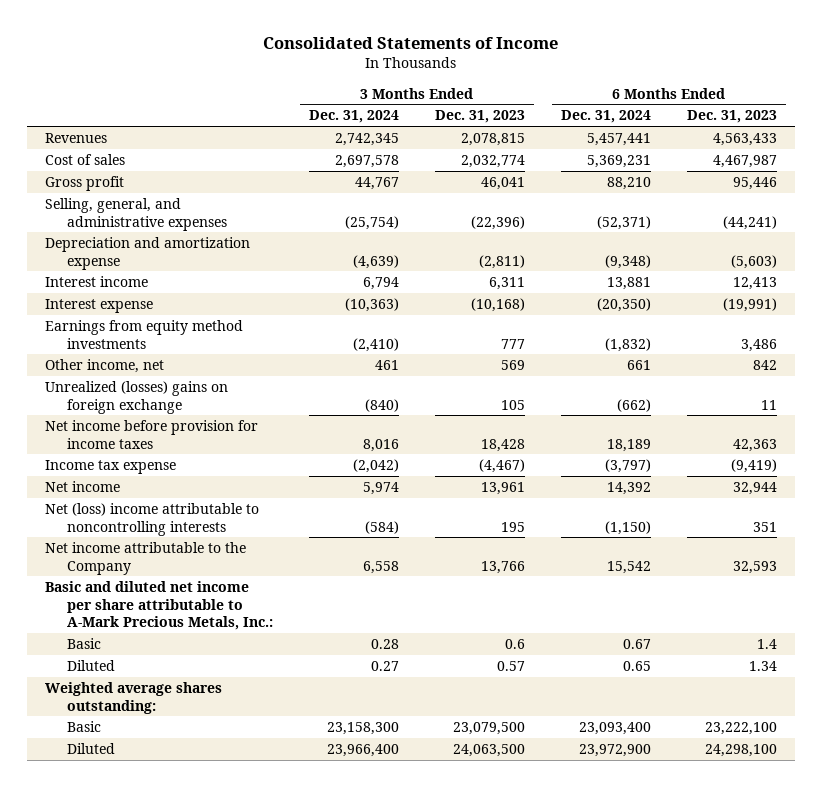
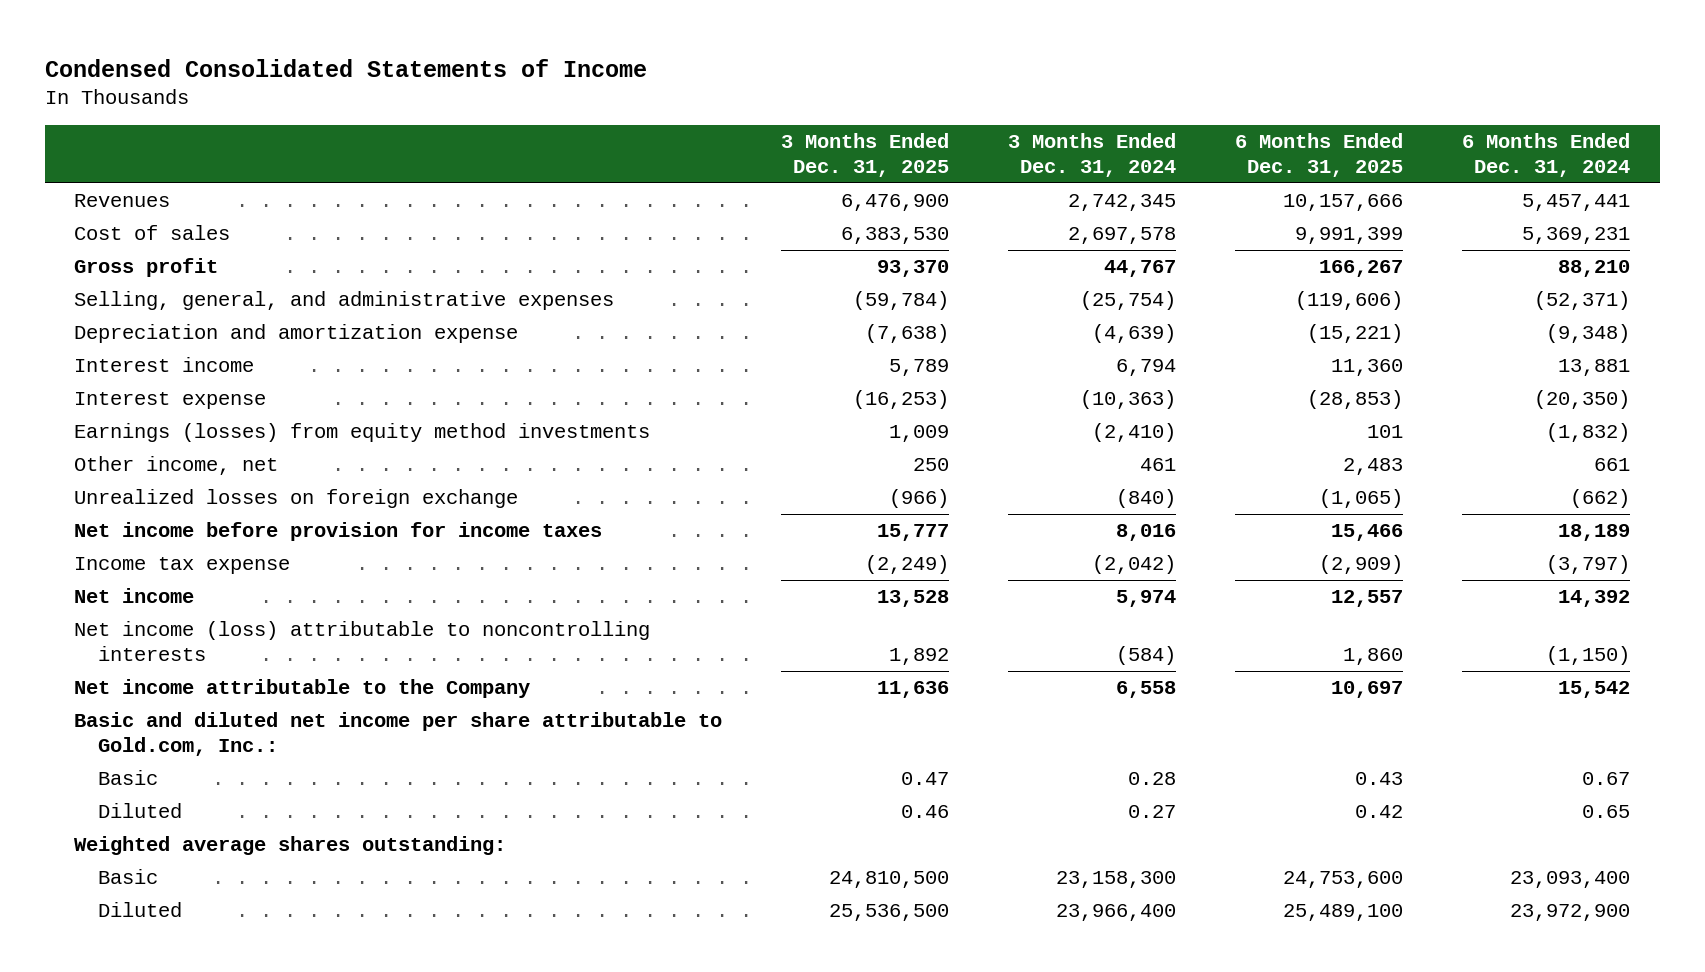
[263,37,559,50] Consolidated Statements of Income -> [44,58,647,77] Condensed Consolidated Statements of Income
[434,110,525,124] Dec. 31, 2023 -> none
[687,110,778,124] Dec. 31, 2023 -> none
none -> [781,132,950,178] 3 Months Ended Dec. 31, 2025
none -> [1235,132,1404,178] 6 Months Ended Dec. 31, 2025
[45,320,244,349] Earnings from equity method investments -> [74,423,651,443] Earnings (losses) from equity method investments
[45,381,229,414] Unrealized (losses) gains on foreign exchange -> [74,489,519,509] Unrealized losses on foreign exchange
[45,503,260,536] Net (loss) income attributable to noncontrolling interests -> [74,621,651,662] Net income (loss) attributable to noncontrolling interests
[45,581,273,631] Basic and diluted net income per share attributable to A-Mark Precious Metals, Inc.: -> [74,712,723,757] Basic and diluted net income per share attributable to Gold.com, Inc.:

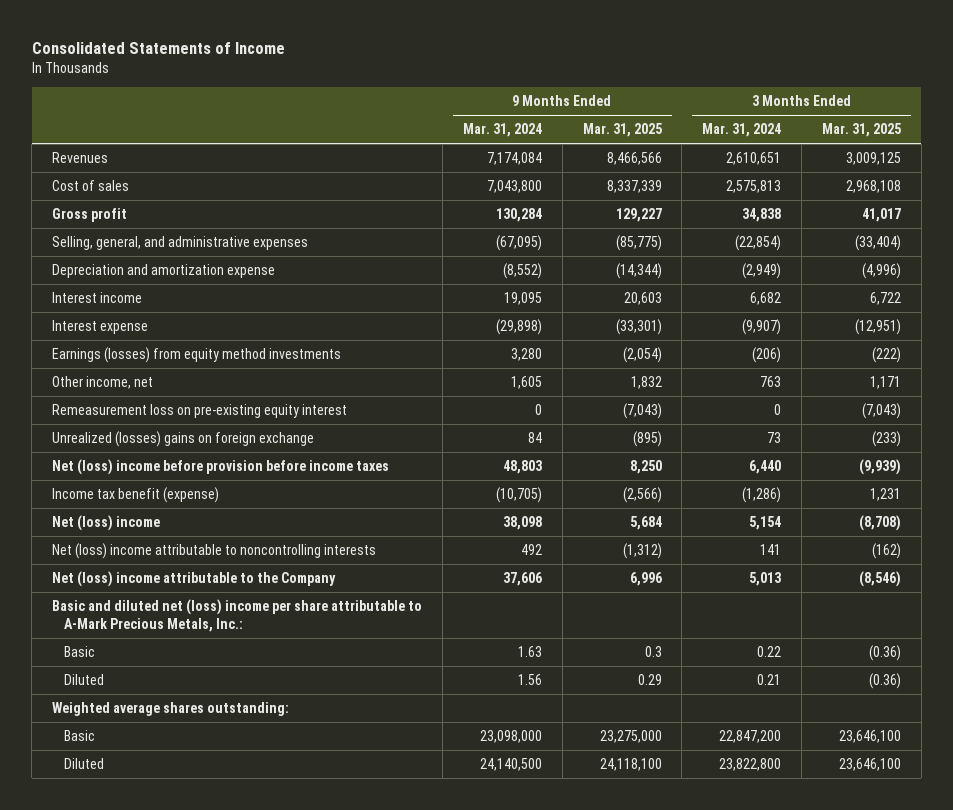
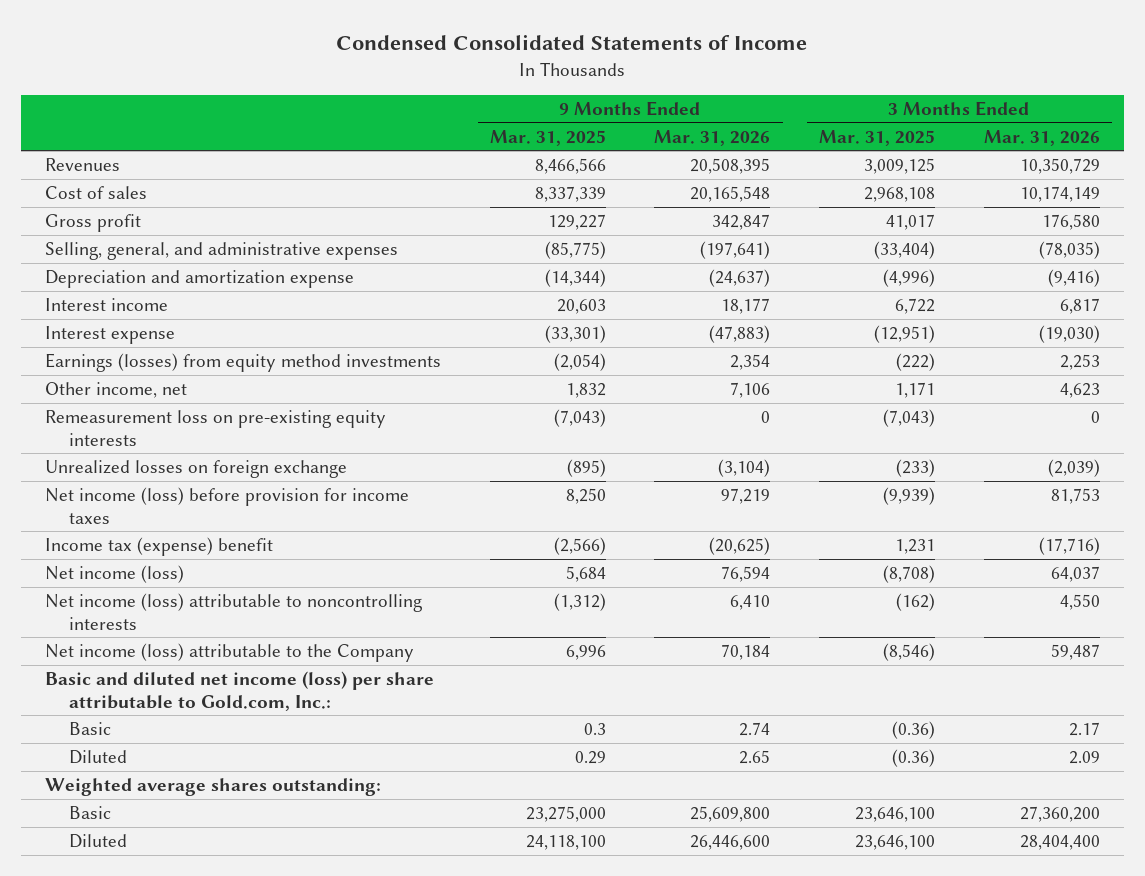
[31,41,285,54] Consolidated Statements of Income -> [336,34,808,51] Condensed Consolidated Statements of Income
[462,123,542,138] Mar. 31, 2024 -> none
[702,123,782,138] Mar. 31, 2024 -> none
none -> [654,129,771,146] Mar. 31, 2026
none -> [983,129,1100,146] Mar. 31, 2026
[52,404,348,419] Remeasurement loss on pre-existing equity interest -> [45,409,387,446] Remeasurement loss on pre-existing equity interests
[52,431,315,448] Unrealized (losses) gains on foreign exchange -> [45,459,348,478] Unrealized losses on foreign exchange
[52,459,390,476] Net (loss) income before provision before income taxes -> [45,486,410,524] Net income (loss) before provision for income taxes
[52,487,220,504] Income tax benefit (expense) -> [45,536,274,556] Income tax (expense) benefit
[52,515,161,532] Net (loss) income -> [45,564,185,583] Net income (loss)
[52,543,377,560] Net (loss) income attributable to noncontrolling interests -> [45,592,423,630] Net income (loss) attributable to noncontrolling interests
[52,571,337,588] Net (loss) income attributable to the Company -> [45,642,415,662] Net income (loss) attributable to the Company
[52,599,423,632] Basic and diluted net (loss) income per share attributable to A-Mark Precious Metals, Inc.: -> [45,670,435,711] Basic and diluted net income (loss) per share attributable to Gold.com, Inc.:

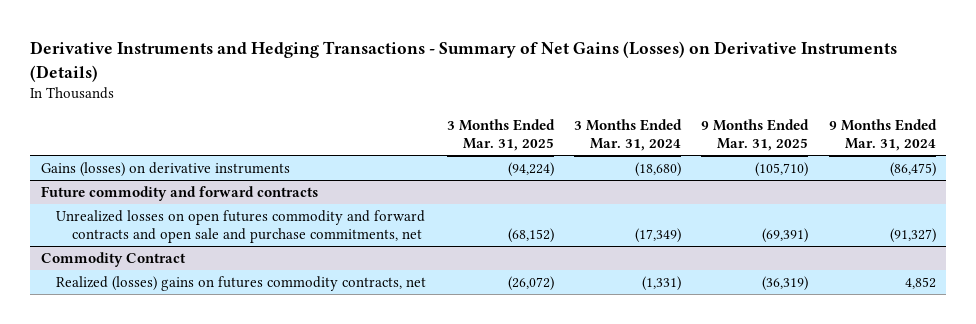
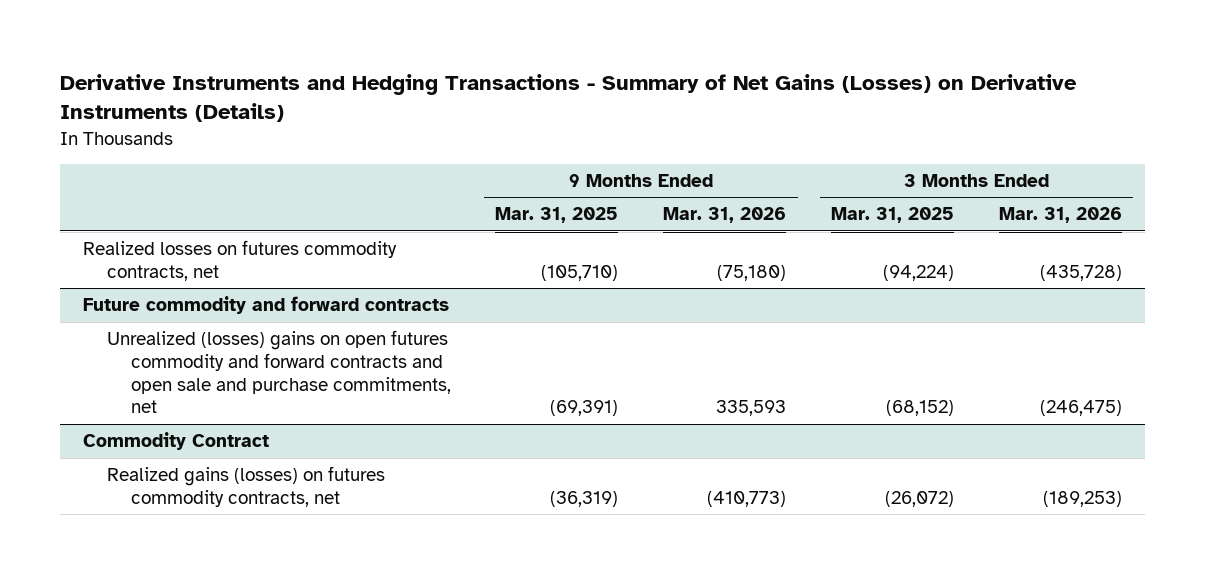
[574,119,683,152] 3 Months Ended Mar. 31, 2024 -> none
[828,119,937,152] 9 Months Ended Mar. 31, 2024 -> none
none -> [663,207,787,224] Mar. 31, 2026
none -> [999,207,1123,224] Mar. 31, 2026
[40,162,290,178] Gains (losses) on derivative instruments -> [82,240,397,281] Realized losses on futures commodity contracts, net
[56,210,426,243] Unrealized losses on open futures commodity and forward contracts and open sale and purchase commitments, net -> [106,330,451,414] Unrealized (losses) gains on open futures commodity and forward contracts and open sale and purchase commitments, net
[56,276,427,292] Realized (losses) gains on futures commodity contracts, net -> [106,466,385,507] Realized gains (losses) on futures commodity contracts, net

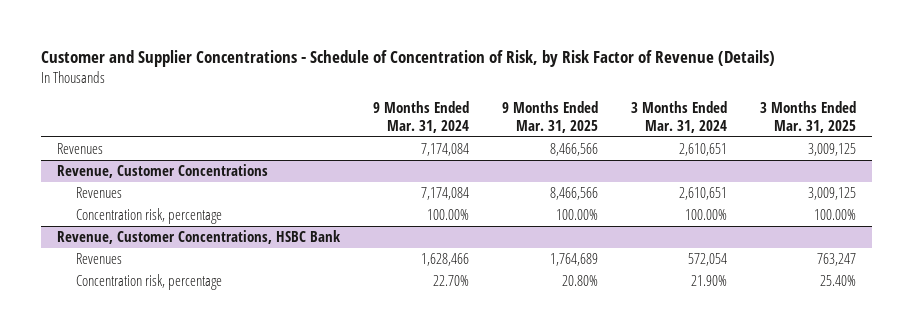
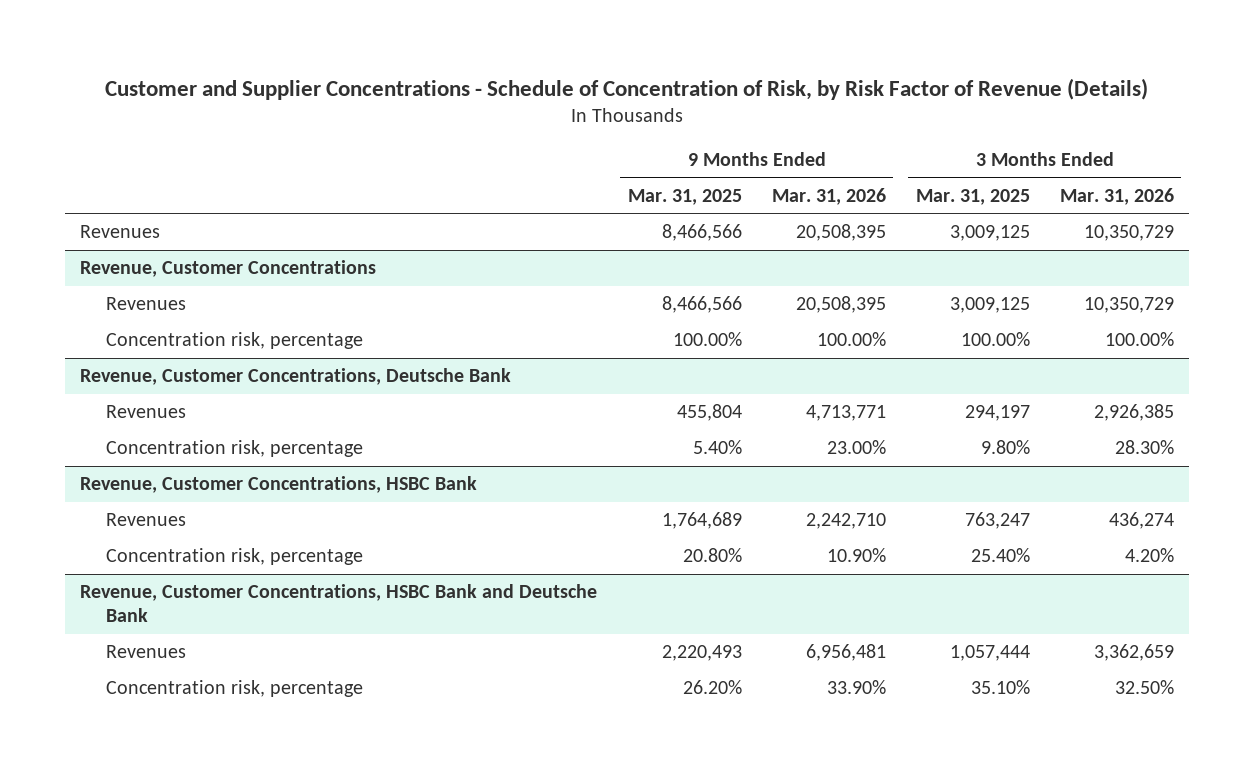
[373,101,470,133] 9 Months Ended Mar. 31, 2024 -> none
[630,101,727,133] 3 Months Ended Mar. 31, 2024 -> none
none -> [771,187,886,205] Mar. 31, 2026
none -> [1059,187,1174,205] Mar. 31, 2026
none -> [80,368,512,386] Revenue, Customer Concentrations, Deutsche Bank
none -> [106,405,187,419] Revenues
none -> [106,440,364,458] Concentration risk, percentage
none -> [80,584,598,623] Revenue, Customer Concentrations, HSBC Bank and Deutsche Bank
none -> [106,645,187,659] Revenues
none -> [106,680,364,698] Concentration risk, percentage

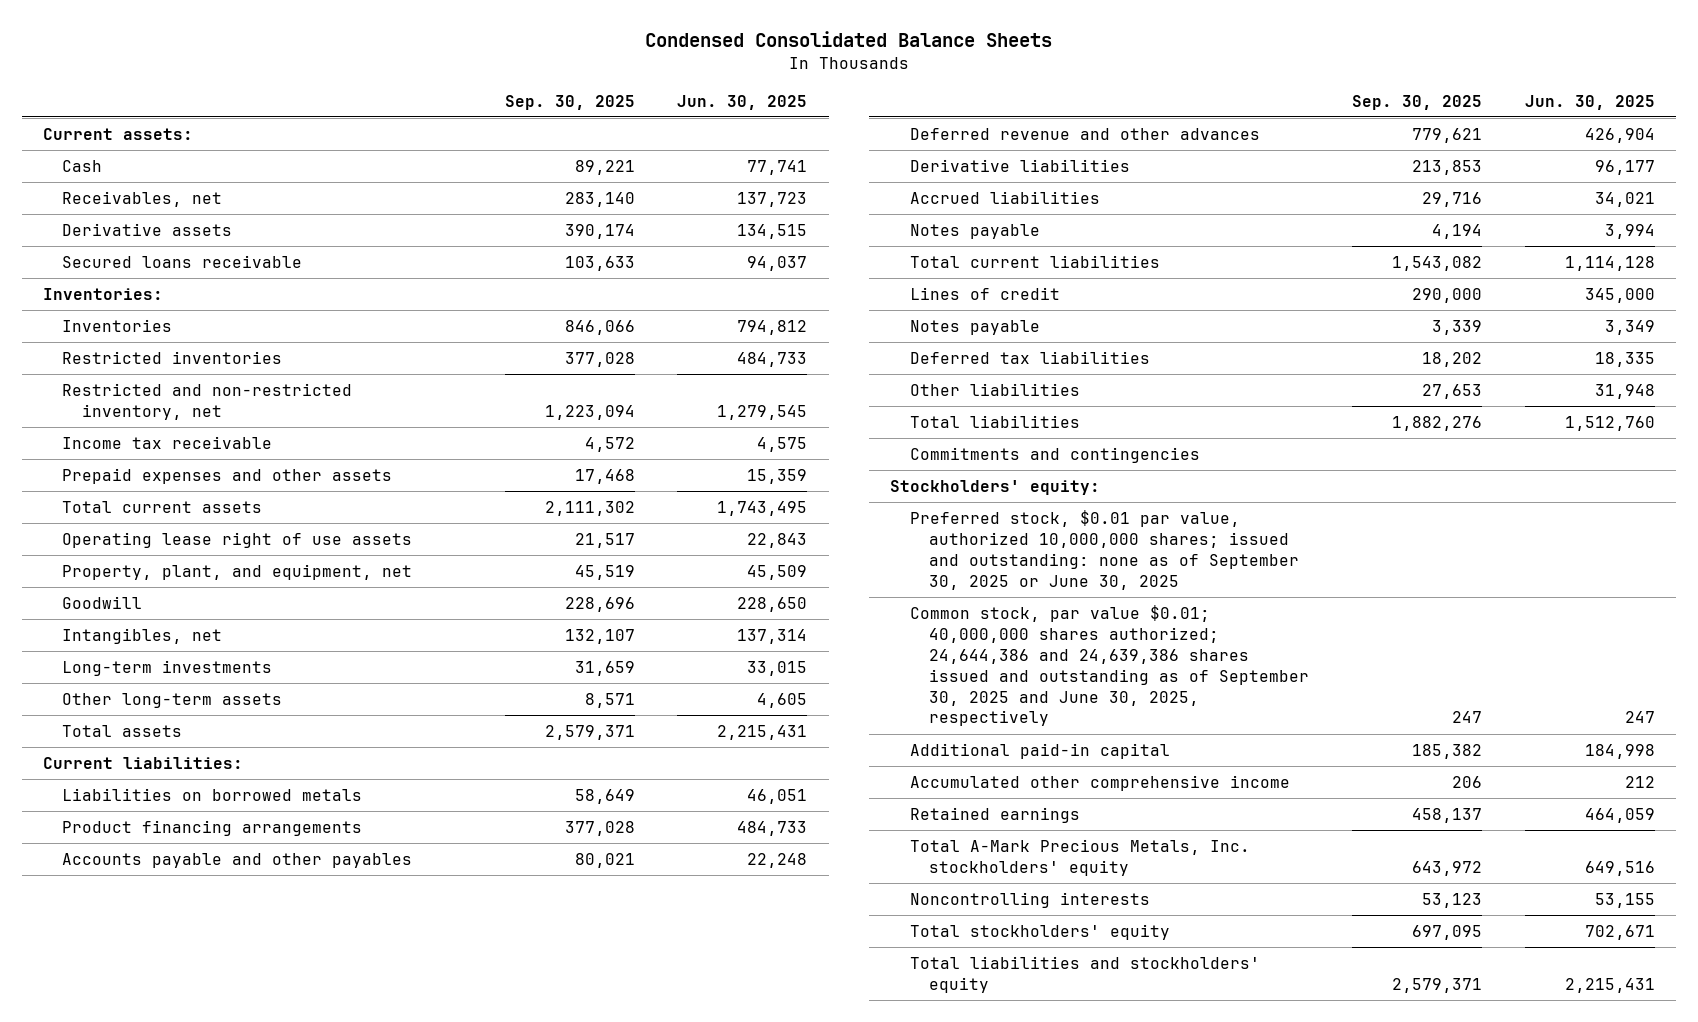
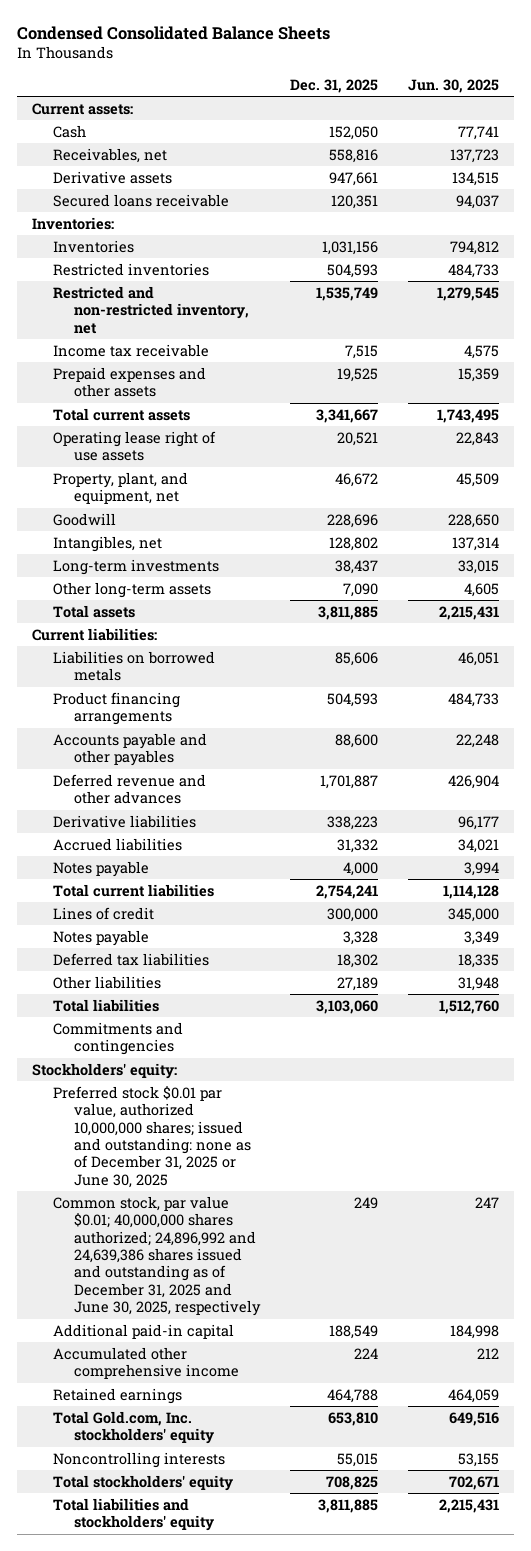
[504,94,635,110] Sep. 30, 2025 -> none
none -> [290,78,379,93] Dec. 31, 2025
[909,509,1299,590] Preferred stock, $0.01 par value, authorized 10,000,000 shares; issued and outstanding: none as of September 30, 2025 or June 30, 2025 -> [53,1085,252,1188] Preferred stock $0.01 par value, authorized 10,000,000 shares; issued and outstanding: none as of December 31, 2025 or June 30, 2025
[909,604,1309,727] Common stock, par value $0.01; 40,000,000 shares authorized; 24,644,386 and 24,639,386 shares issued and outstanding as of September 30, 2025 and June 30, 2025, respectively -> [53,1195,262,1317] Common stock, par value $0.01; 40,000,000 shares authorized; 24,896,992 and 24,639,386 shares issued and outstanding as of December 31, 2025 and June 30, 2025, respectively
[909,838,1250,876] Total A-Mark Precious Metals, Inc. stockholders' equity -> [53,1410,215,1445] Total Gold.com, Inc. stockholders' equity

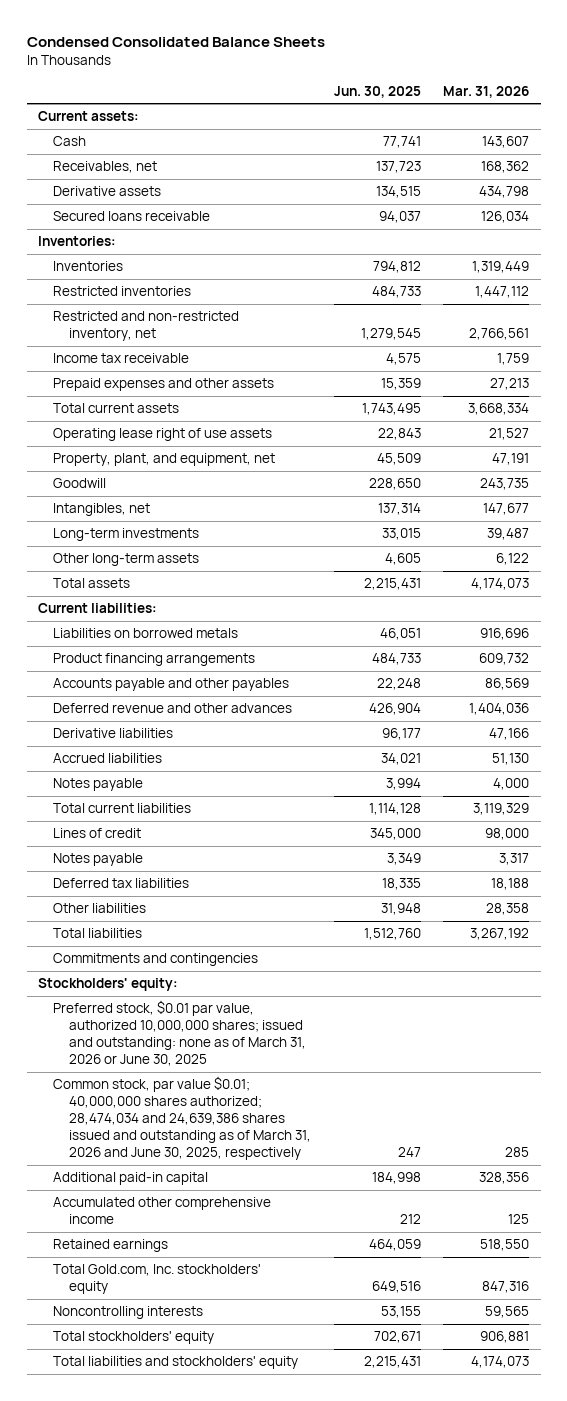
[290,78,379,93] Dec. 31, 2025 -> none
none -> [443,85,530,98] Mar. 31, 2026
[53,1085,252,1188] Preferred stock $0.01 par value, authorized 10,000,000 shares; issued and outstanding: none as of December 31, 2025 or June 30, 2025 -> [53,1000,306,1067] Preferred stock, $0.01 par value, authorized 10,000,000 shares; issued and outstanding: none as of March 31, 2026 or June 30, 2025
[53,1195,262,1317] Common stock, par value $0.01; 40,000,000 shares authorized; 24,896,992 and 24,639,386 shares issued and outstanding as of December 31, 2025 and June 30, 2025, respectively -> [53,1076,311,1161] Common stock, par value $0.01; 40,000,000 shares authorized; 28,474,034 and 24,639,386 shares issued and outstanding as of March 31, 2026 and June 30, 2025, respectively

